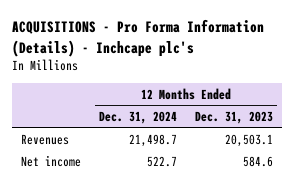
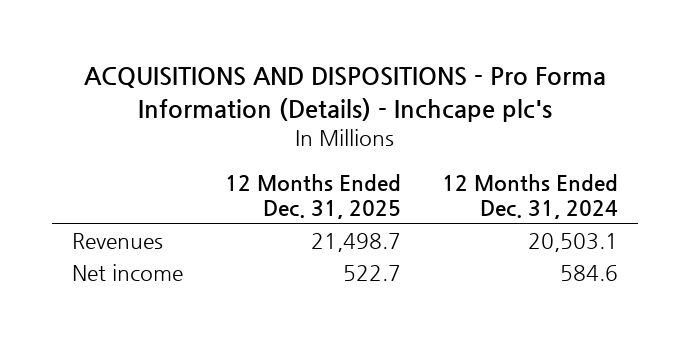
[12,19,265,57] ACQUISITIONS - Pro Forma Information (Details) - Inchcape plc's -> [84,67,607,122] ACQUISITIONS AND DISPOSITIONS - Pro Forma Information (Details) - Inchcape plc's
[194,110,273,124] Dec. 31, 2023 -> none
none -> [224,173,401,219] 12 Months Ended Dec. 31, 2025
[129,133,178,147] 21,498.7 -> [527,233,618,253] 20,503.1
[147,155,178,167] 522.7 -> [559,265,618,282] 584.6

